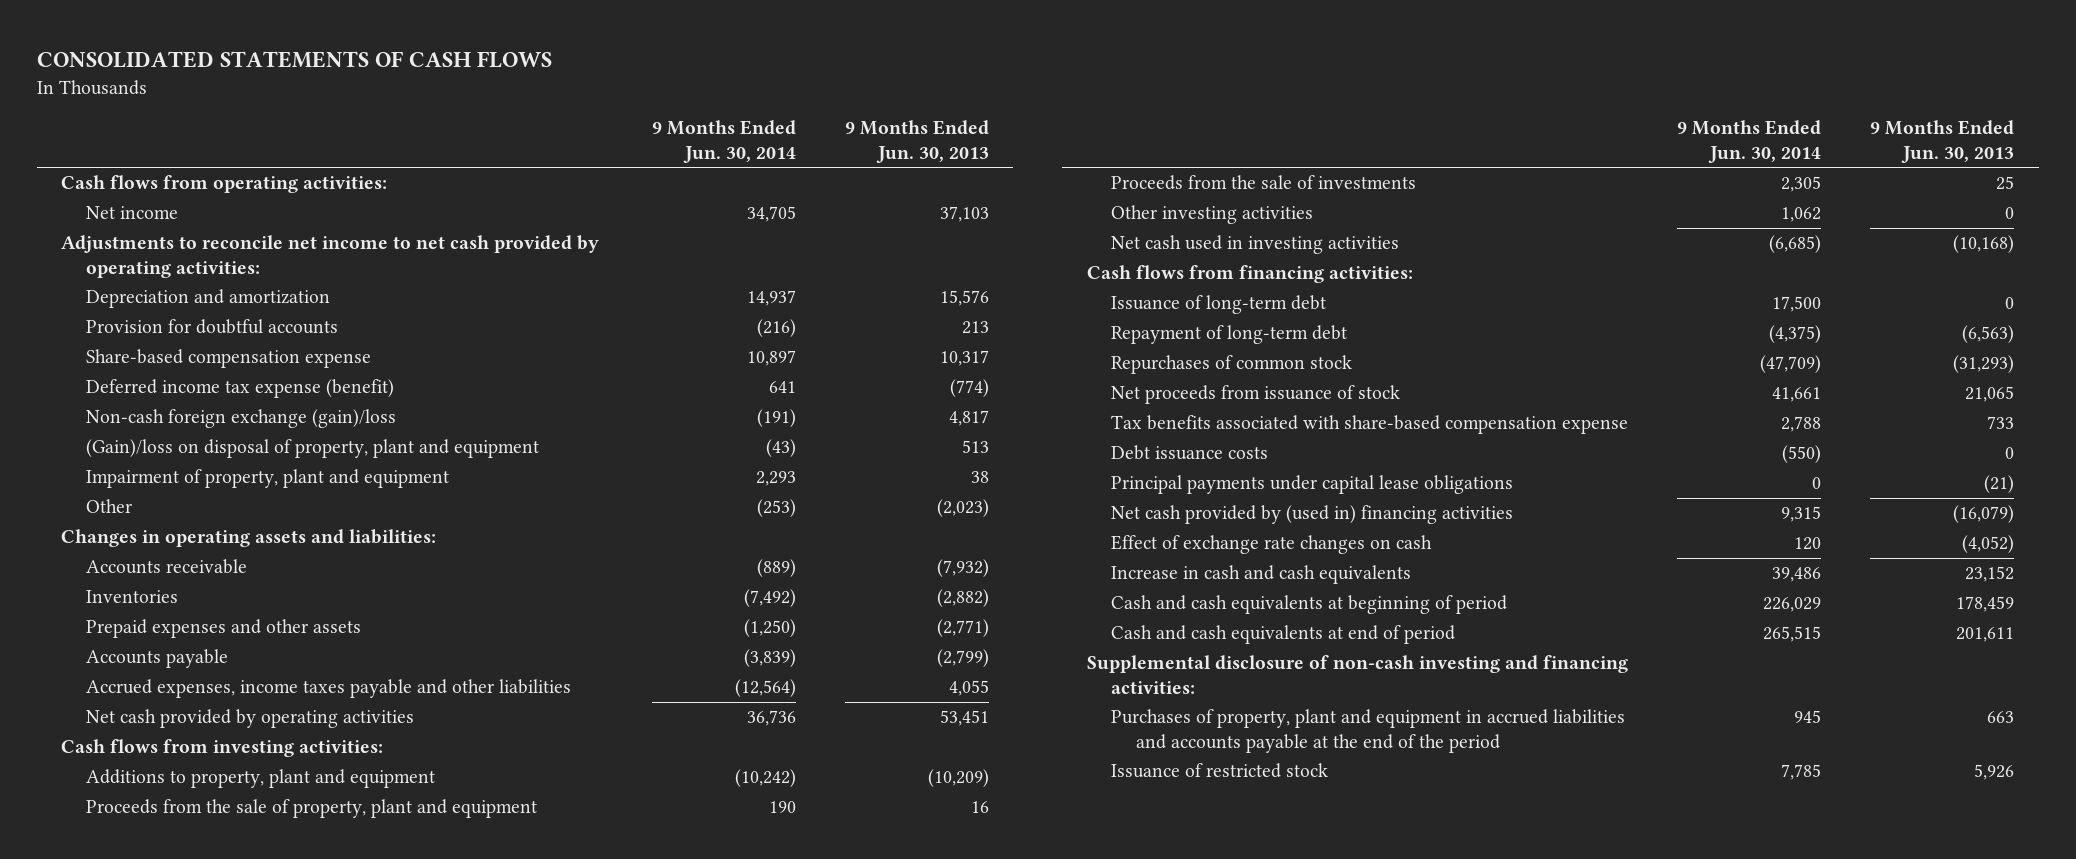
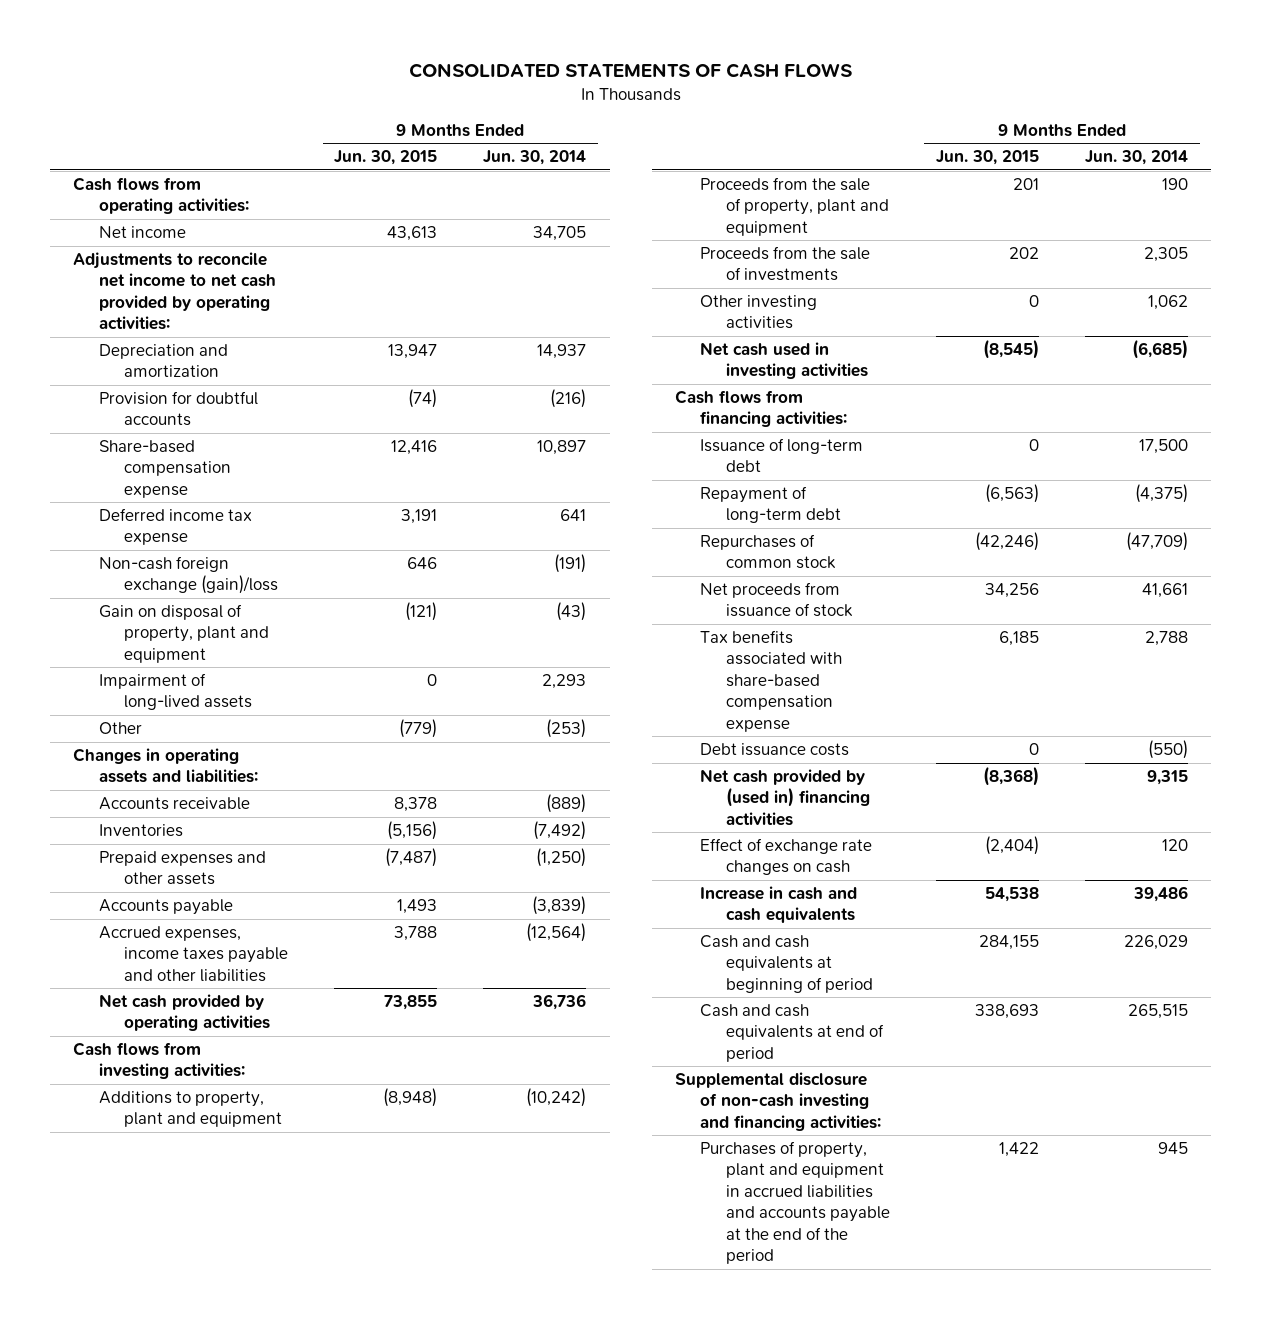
[844,120,989,163] 9 Months Ended Jun. 30, 2013 -> none
none -> [334,150,438,166] Jun. 30, 2015
[86,379,395,399] Deferred income tax expense (benefit) -> [98,508,252,546] Deferred income tax expense
[86,439,540,459] (Gain)/loss on disposal of property, plant and equipment -> [98,604,269,663] Gain on disposal of property, plant and equipment
[86,469,450,489] Impairment of property, plant and equipment -> [98,673,252,711] Impairment of long-lived assets
[1111,475,1514,495] Principal payments under capital lease obligations -> none
[1111,763,1329,779] Issuance of restricted stock -> none

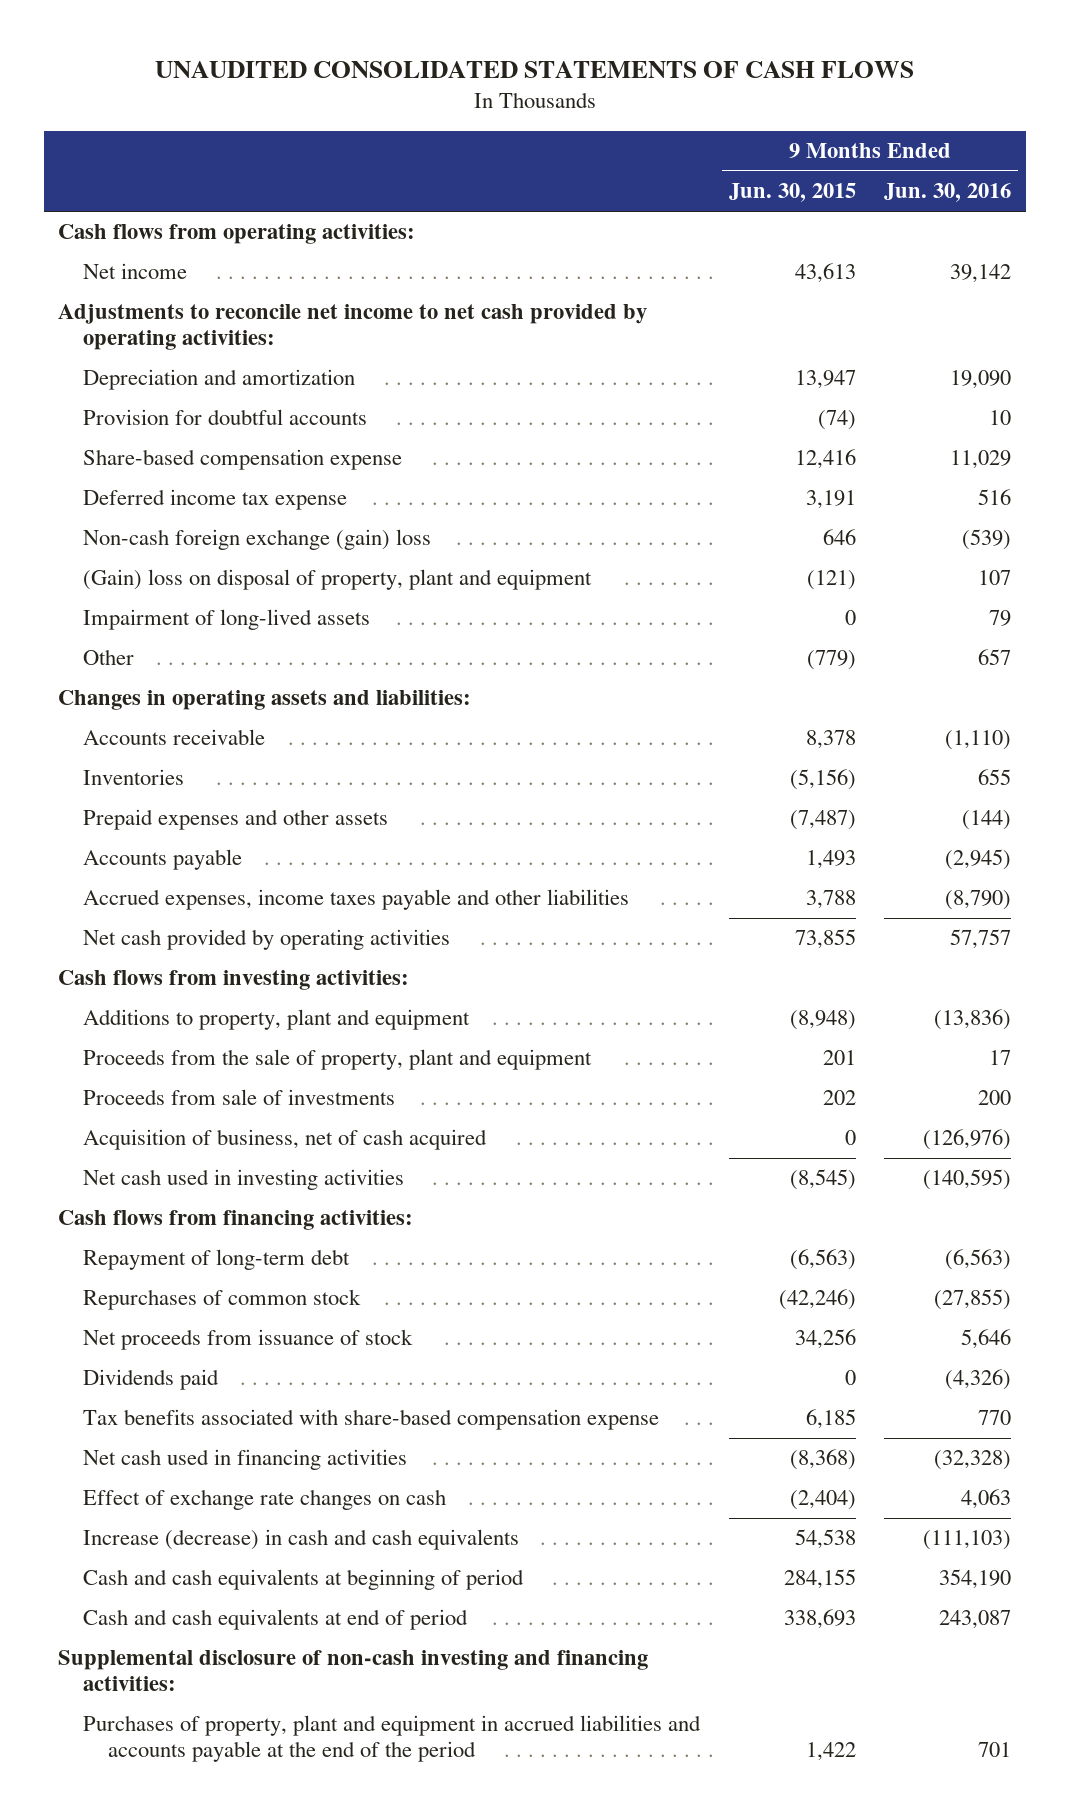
[408,62,852,78] CONSOLIDATED STATEMENTS OF CASH FLOWS -> [154,61,914,79] UNAUDITED CONSOLIDATED STATEMENTS OF CASH FLOWS
[483,150,587,166] Jun. 30, 2014 -> none
none -> [884,183,1012,203] Jun. 30, 2016
[98,556,278,595] Non-cash foreign exchange (gain)/loss -> [83,529,432,551] Non-cash foreign exchange (gain) loss
[98,604,269,663] Gain on disposal of property, plant and equipment -> [83,569,593,591] (Gain) loss on disposal of property, plant and equipment
[700,295,818,330] Other investing activities -> none
[700,246,871,282] Proceeds from the sale of investments -> [83,1089,396,1106] Proceeds from sale of investments
none -> [83,1129,488,1151] Acquisition of business, net of cash acquired
[700,438,864,473] Issuance of long-term debt -> none
none -> [83,1369,220,1391] Dividends paid
[700,743,850,757] Debt issuance costs -> none
[700,769,870,826] Net cash provided by (used in) financing activities -> [83,1449,408,1471] Net cash used in financing activities
[700,886,858,924] Increase in cash and cash equivalents -> [83,1529,520,1551] Increase (decrease) in cash and cash equivalents

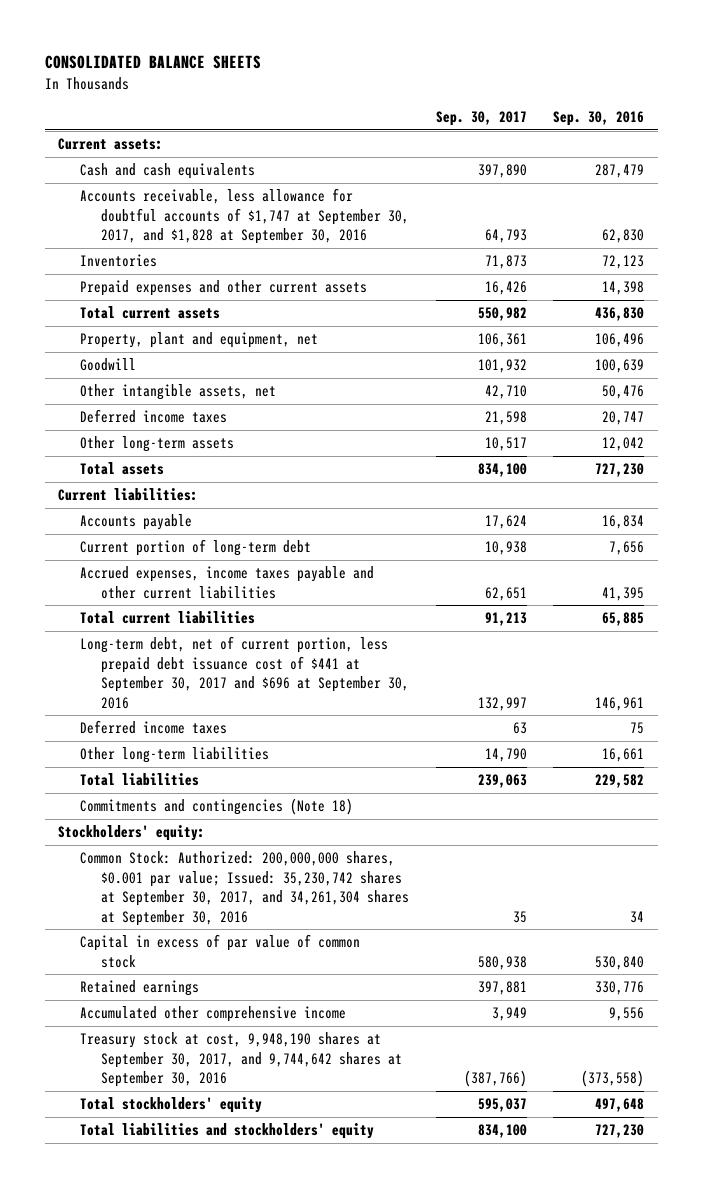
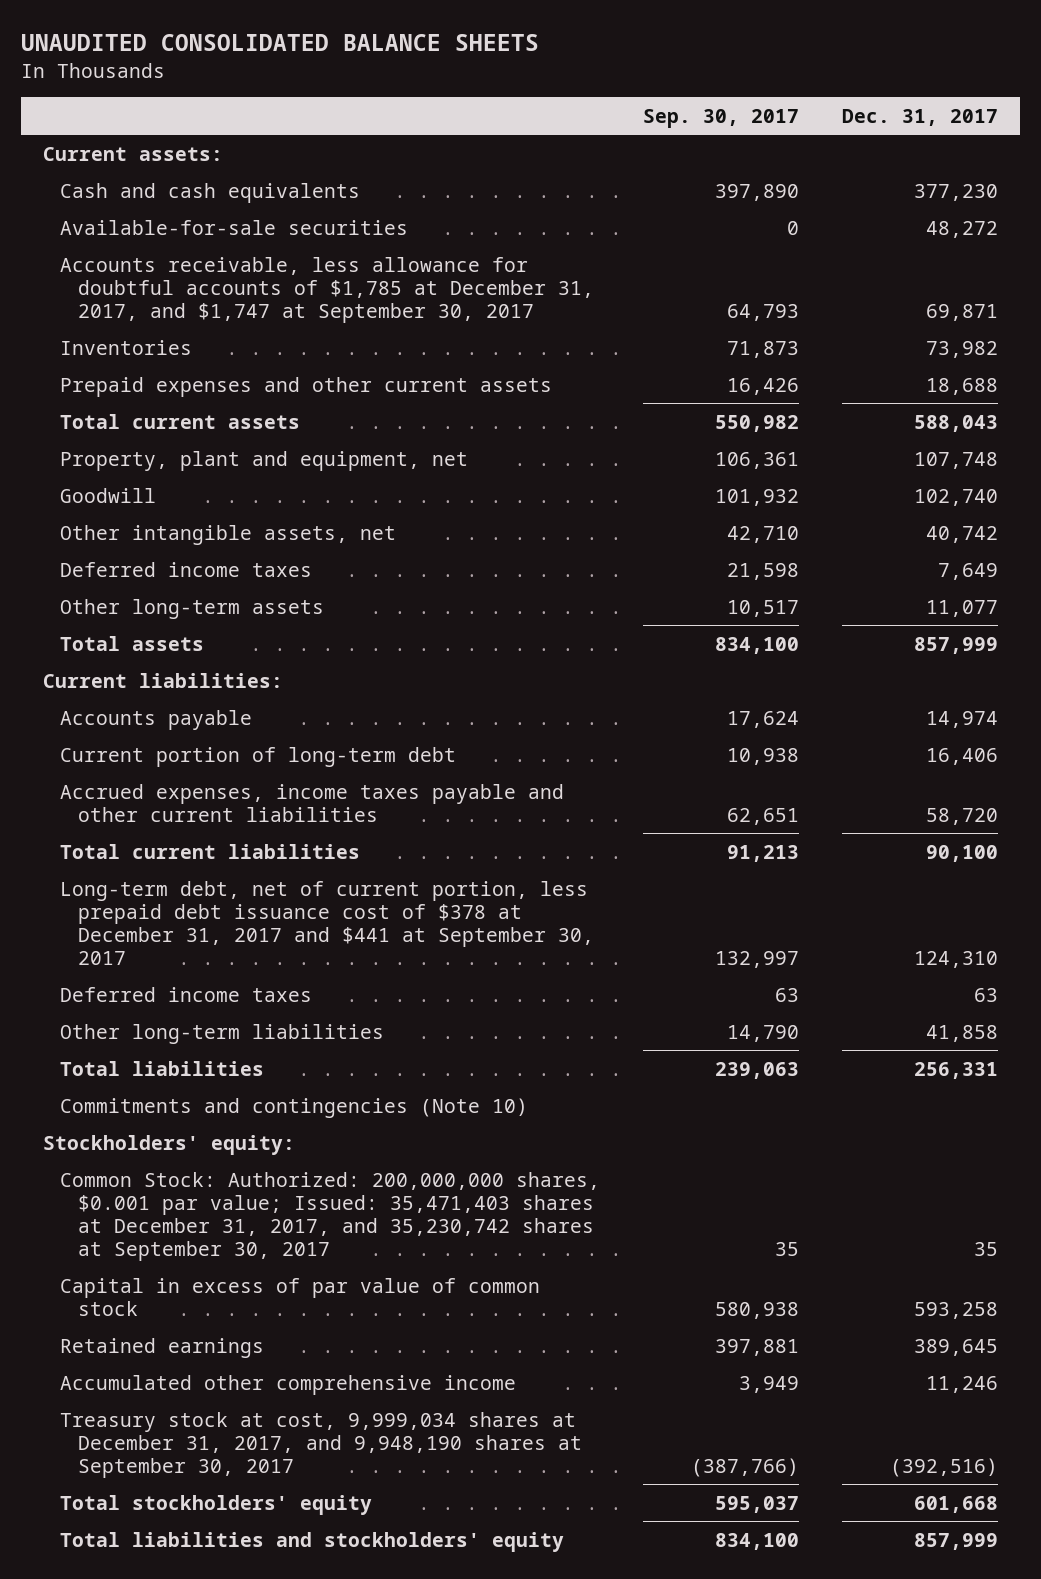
[45,55,262,70] CONSOLIDATED BALANCE SHEETS -> [21,34,540,52] UNAUDITED CONSOLIDATED BALANCE SHEETS
[553,110,645,126] Sep. 30, 2016 -> none
none -> [842,108,999,126] Dec. 31, 2017
none -> [60,219,409,235] Available-for-sale securities
[79,188,410,245] Accounts receivable, less allowance for doubtful accounts of $1,747 at September 30, 2017, and $1,828 at September 30, 2016 -> [60,256,594,323] Accounts receivable, less allowance for doubtful accounts of $1,785 at December 31, 2017, and $1,747 at September 30, 2017
[79,636,410,709] Long-term debt, net of current portion, less prepaid debt issuance cost of $441 at September 30, 2017 and $696 at September 30, 2016 -> [60,880,594,965] Long-term debt, net of current portion, less prepaid debt issuance cost of $378 at December 31, 2017 and $441 at September 30, 2017
[79,798,353,816] Commitments and contingencies (Note 18) -> [60,1097,529,1118] Commitments and contingencies (Note 10)
[79,851,410,926] Common Stock: Authorized: 200,000,000 shares, $0.001 par value; Issued: 35,230,742 shares at September 30, 2017, and 34,261,304 shares at September 30, 2016 -> [60,1171,601,1261] Common Stock: Authorized: 200,000,000 shares, $0.001 par value; Issued: 35,471,403 shares at December 31, 2017, and 35,230,742 shares at September 30, 2017
[79,1032,403,1088] Treasury stock at cost, 9,948,190 shares at September 30, 2017, and 9,744,642 shares at September 30, 2016 -> [60,1411,582,1478] Treasury stock at cost, 9,999,034 shares at December 31, 2017, and 9,948,190 shares at September 30, 2017

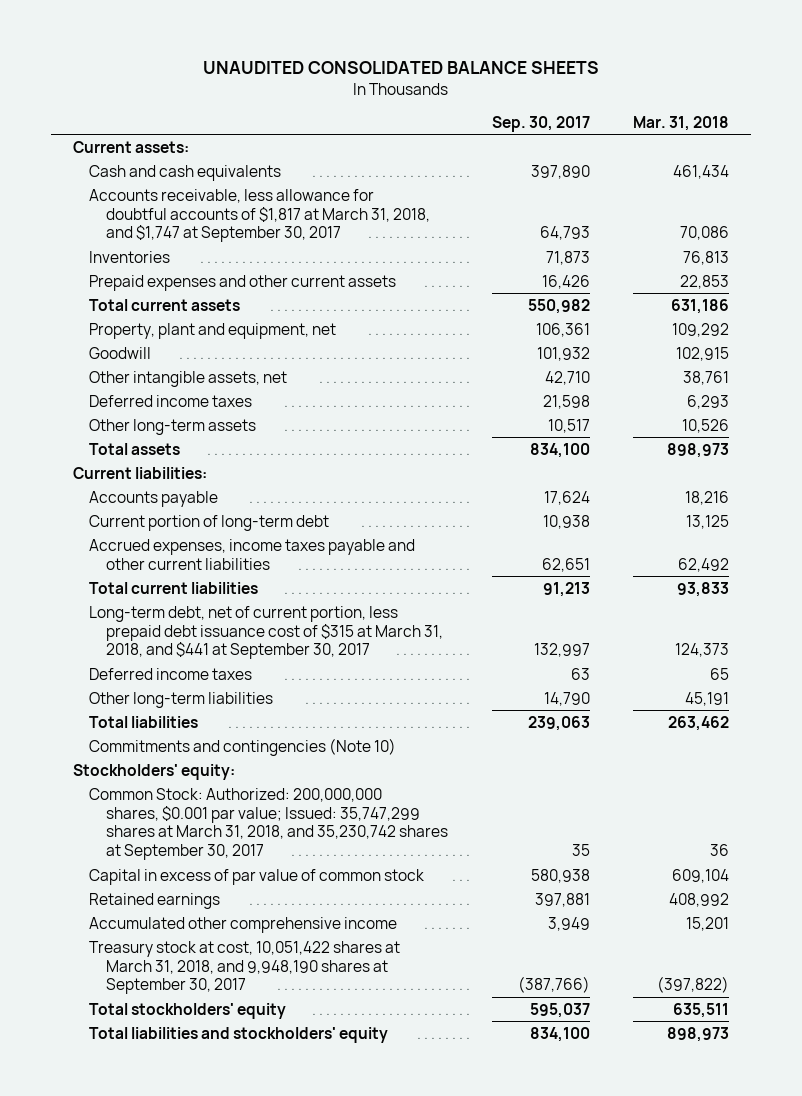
[842,108,999,126] Dec. 31, 2017 -> none
none -> [633,115,730,131] Mar. 31, 2018
[60,219,409,235] Available-for-sale securities -> none
[60,256,594,323] Accounts receivable, less allowance for doubtful accounts of $1,785 at December 31, 2017, and $1,747 at September 30, 2017 -> [89,188,431,243] Accounts receivable, less allowance for doubtful accounts of $1,817 at March 31, 2018, and $1,747 at September 30, 2017
[60,880,594,965] Long-term debt, net of current portion, less prepaid debt issuance cost of $378 at December 31, 2017 and $441 at September 30, 2017 -> [89,605,444,660] Long-term debt, net of current portion, less prepaid debt issuance cost of $315 at March 31, 2018, and $441 at September 30, 2017
[60,1171,601,1261] Common Stock: Authorized: 200,000,000 shares, $0.001 par value; Issued: 35,471,403 shares at December 31, 2017, and 35,230,742 shares at September 30, 2017 -> [89,787,449,861] Common Stock: Authorized: 200,000,000 shares, $0.001 par value; Issued: 35,747,299 shares at March 31, 2018, and 35,230,742 shares at September 30, 2017
[60,1411,582,1478] Treasury stock at cost, 9,999,034 shares at December 31, 2017, and 9,948,190 shares at September 30, 2017 -> [89,940,401,995] Treasury stock at cost, 10,051,422 shares at March 31, 2018, and 9,948,190 shares at September 30, 2017

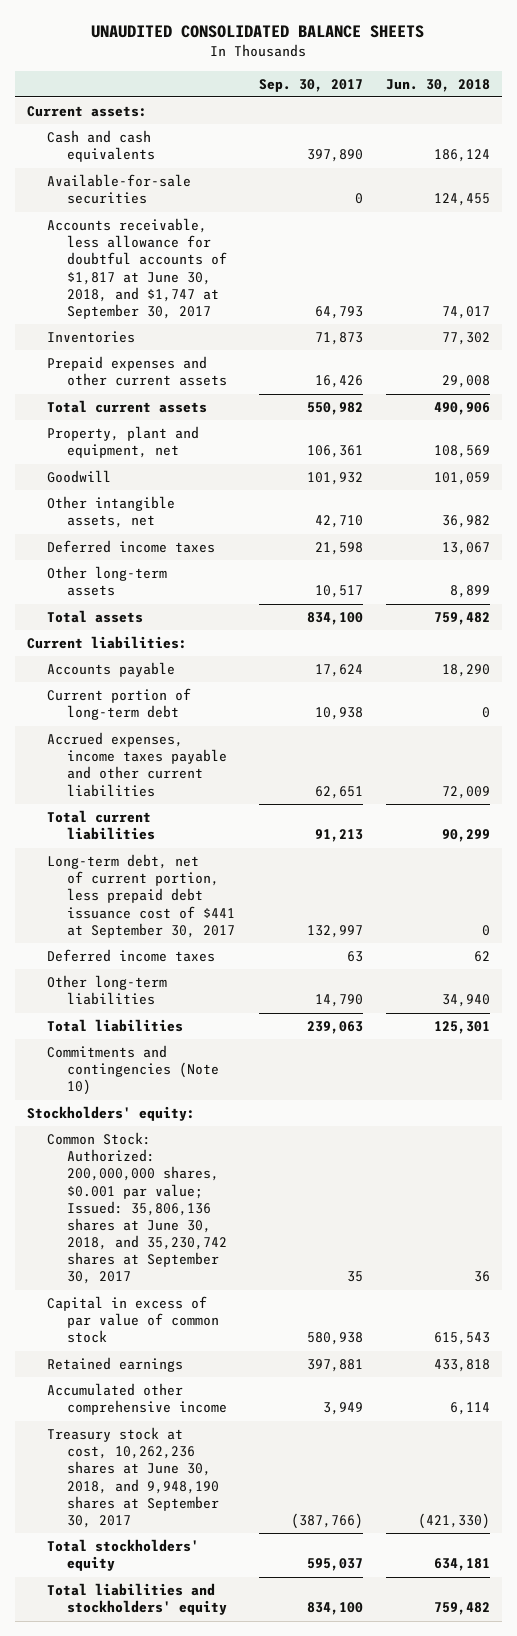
[633,115,730,131] Mar. 31, 2018 -> none
none -> [386,78,491,92] Jun. 30, 2018
none -> [47,174,192,205] Available-for-sale securities
[89,188,431,243] Accounts receivable, less allowance for doubtful accounts of $1,817 at March 31, 2018, and $1,747 at September 30, 2017 -> [47,218,228,319] Accounts receivable, less allowance for doubtful accounts of $1,817 at June 30, 2018, and $1,747 at September 30, 2017
[89,605,444,660] Long-term debt, net of current portion, less prepaid debt issuance cost of $315 at March 31, 2018, and $441 at September 30, 2017 -> [47,854,236,938] Long-term debt, net of current portion, less prepaid debt issuance cost of $441 at September 30, 2017
[89,787,449,861] Common Stock: Authorized: 200,000,000 shares, $0.001 par value; Issued: 35,747,299 shares at March 31, 2018, and 35,230,742 shares at September 30, 2017 -> [47,1132,228,1285] Common Stock: Authorized: 200,000,000 shares, $0.001 par value; Issued: 35,806,136 shares at June 30, 2018, and 35,230,742 shares at September 30, 2017
[89,940,401,995] Treasury stock at cost, 10,051,422 shares at March 31, 2018, and 9,948,190 shares at September 30, 2017 -> [47,1427,220,1528] Treasury stock at cost, 10,262,236 shares at June 30, 2018, and 9,948,190 shares at September 30, 2017

